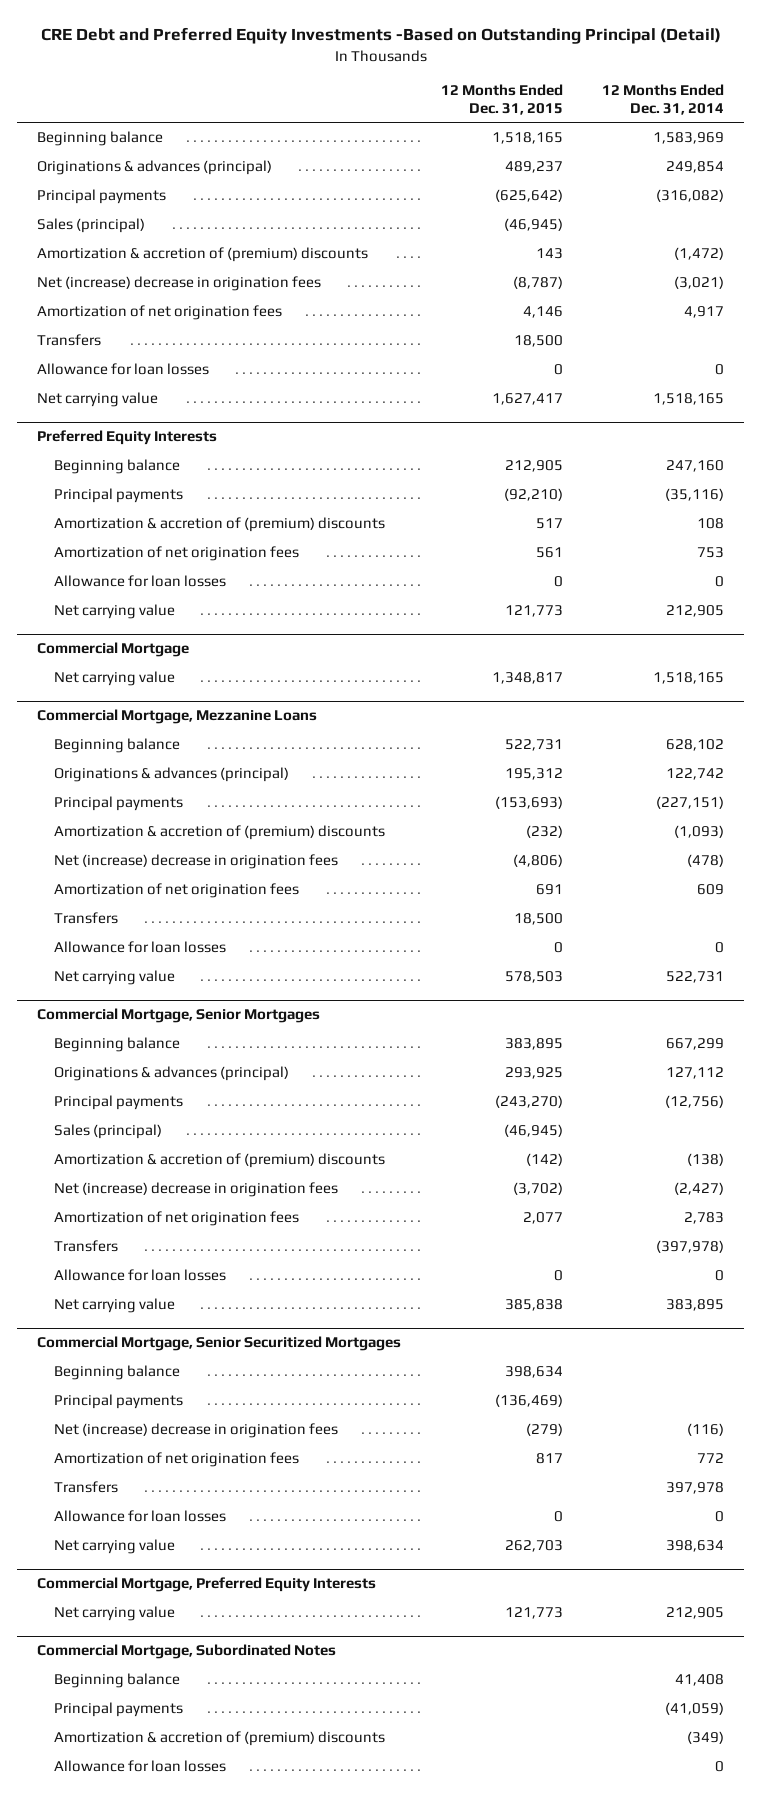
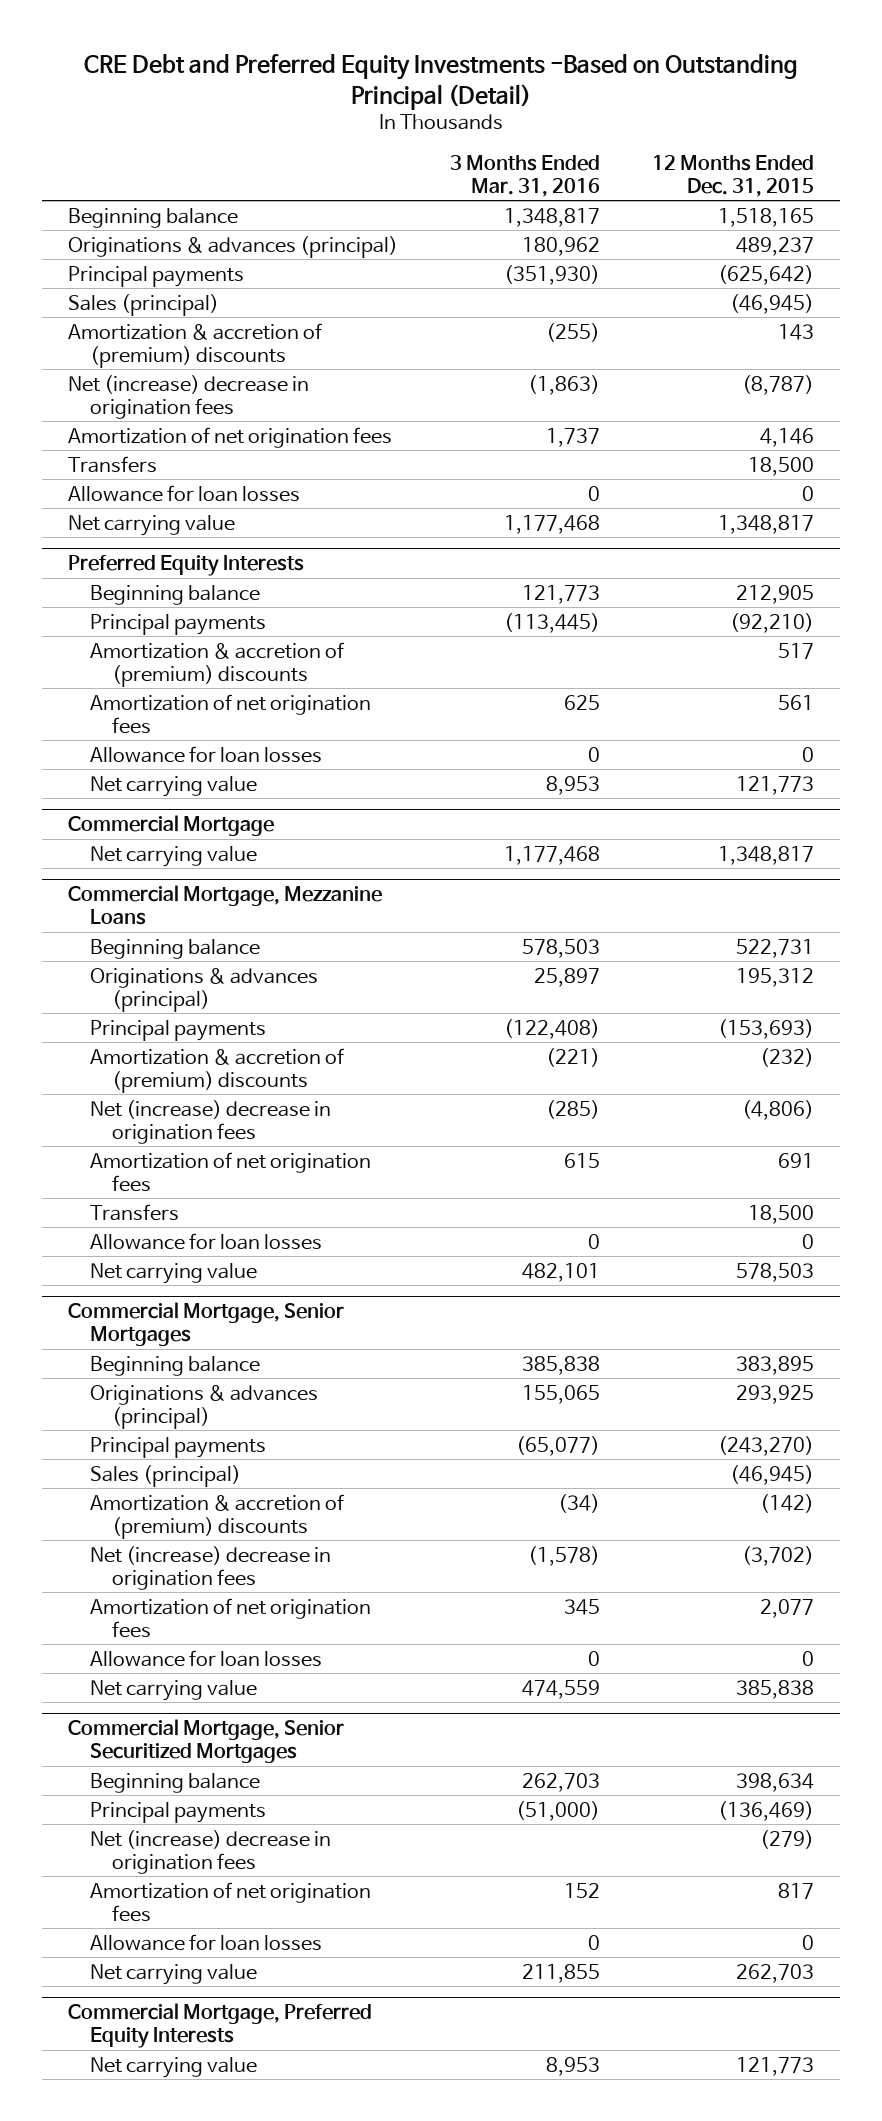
[602,83,725,115] 12 Months Ended Dec. 31, 2014 -> none
none -> [450,154,601,197] 3 Months Ended Mar. 31, 2016
[491,393,563,406] 1,627,417 -> [718,514,815,534] 1,348,817
[53,1240,118,1253] Transfers -> none
[53,1481,118,1494] Transfers -> none
[37,1644,337,1660] Commercial Mortgage, Subordinated Notes -> none
[53,1673,180,1689] Beginning balance -> none
[53,1702,183,1718] Principal payments -> none
[53,1731,385,1747] Amortization & accretion of (premium) discounts -> none
[53,1760,226,1773] Allowance for loan losses -> none

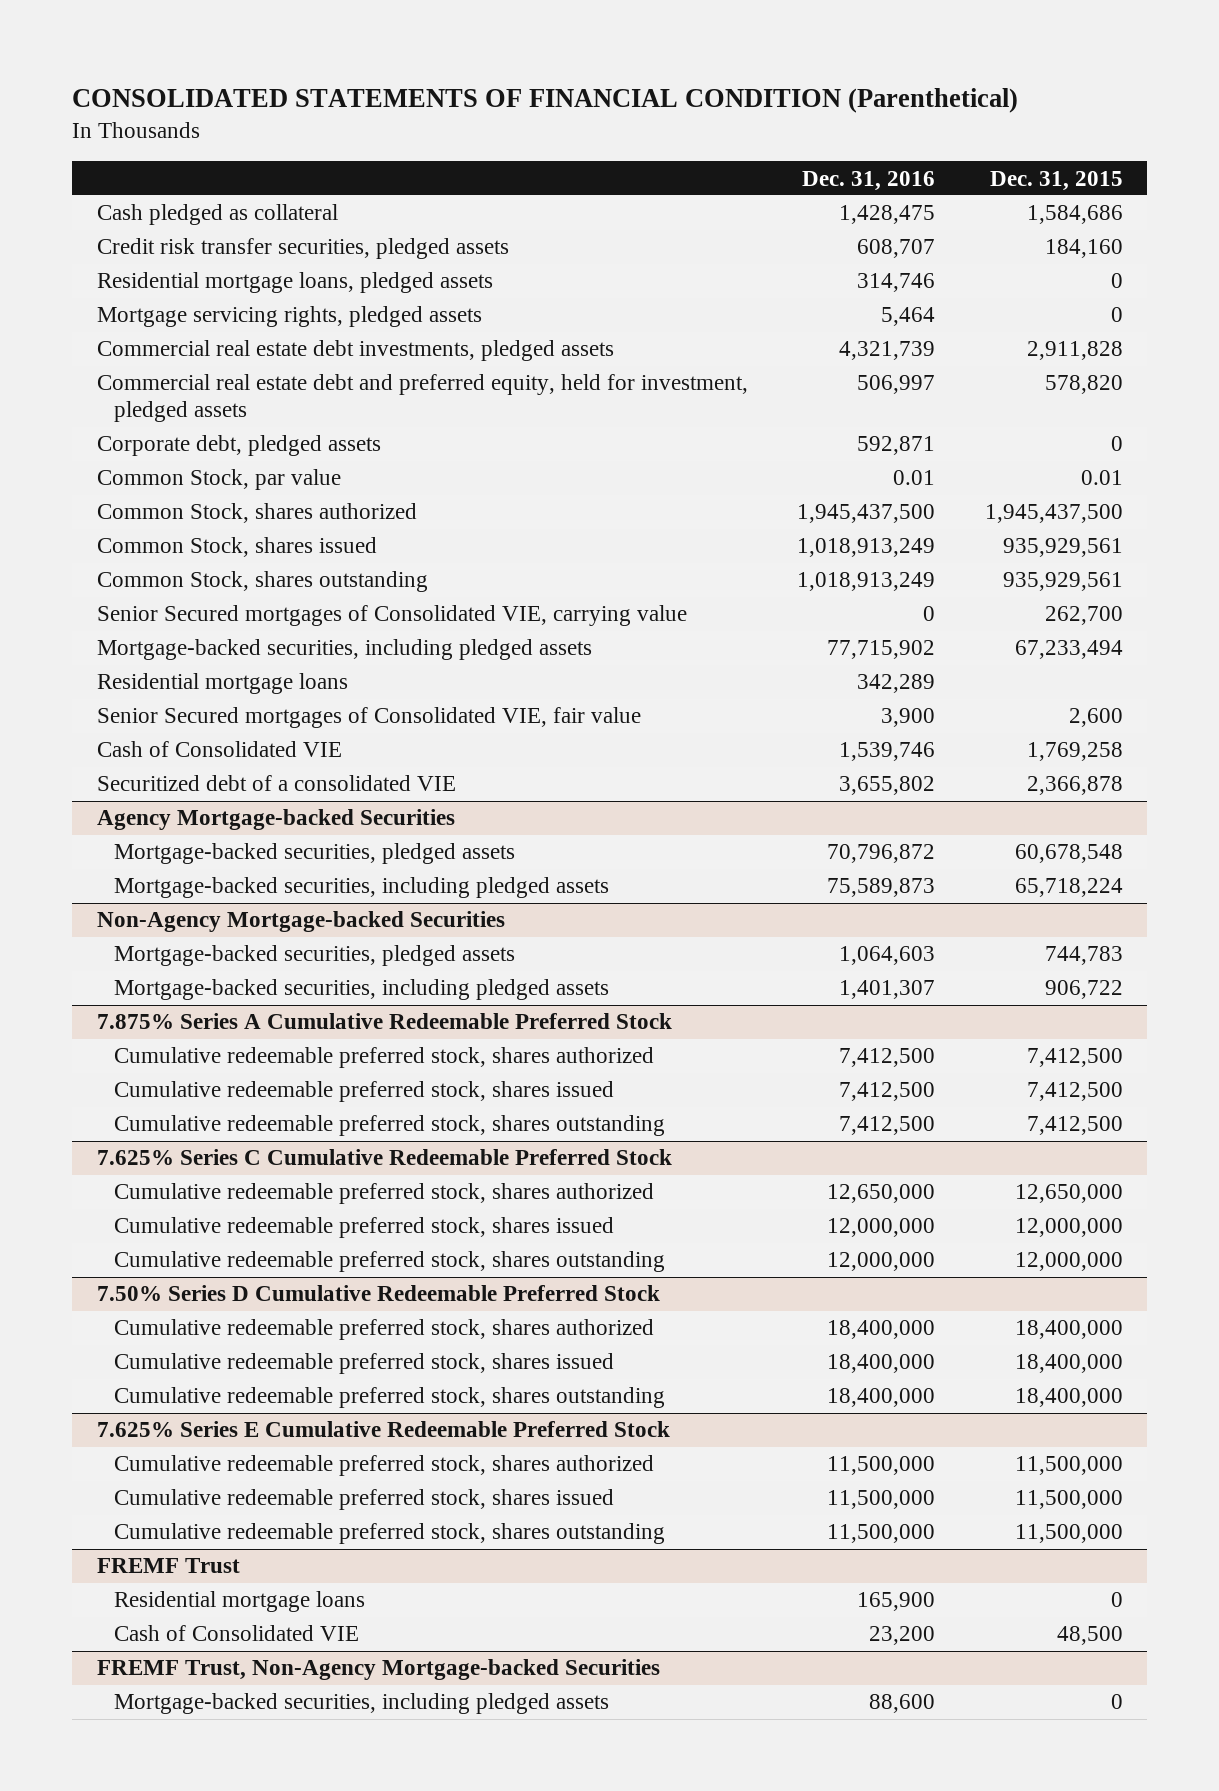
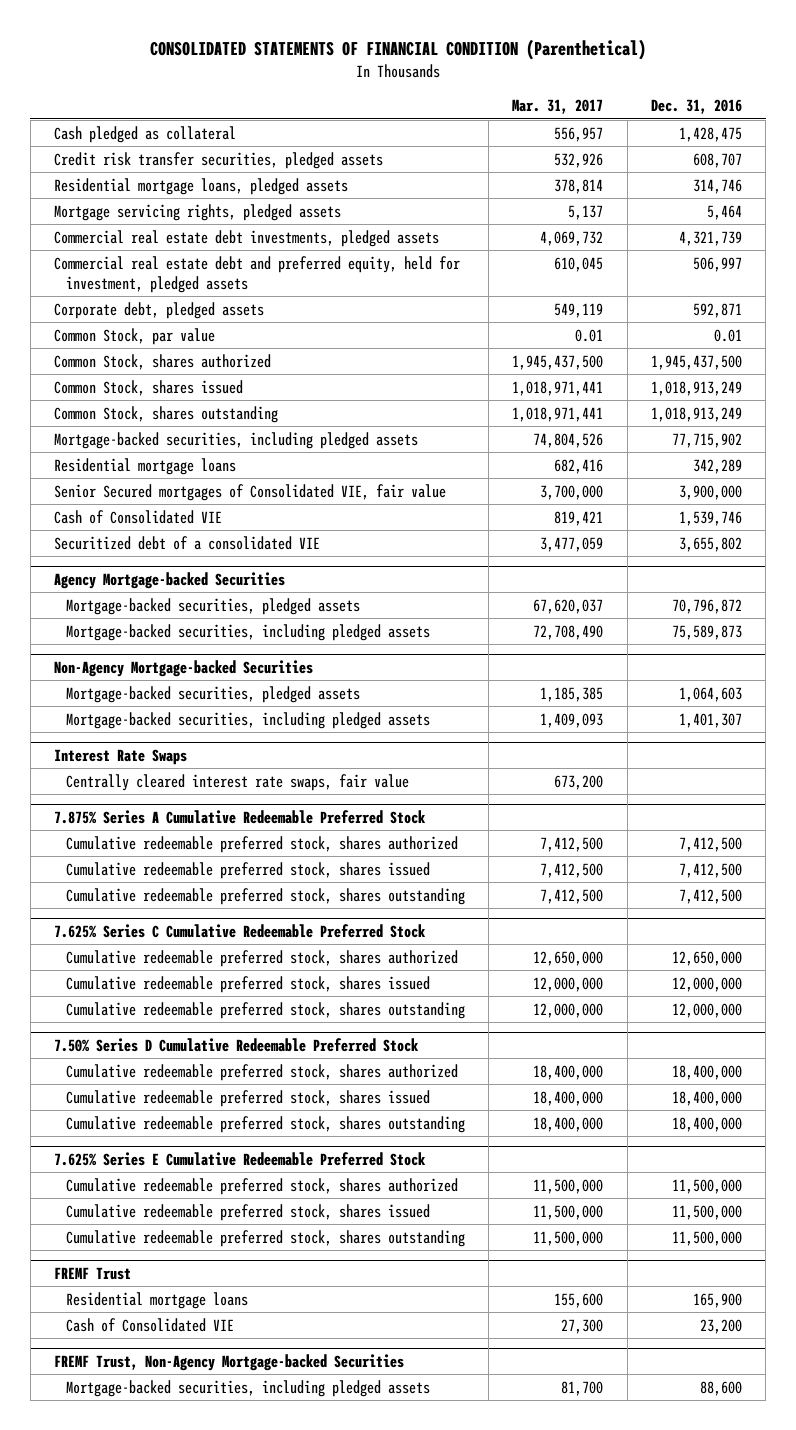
[989,170,1123,191] Dec. 31, 2015 -> none
none -> [512,99,604,115] Mar. 31, 2017
[96,605,687,627] Senior Secured mortgages of Consolidated VIE, carrying value -> none
[881,708,936,728] 3,900 -> [678,484,742,500] 3,900,000
none -> [53,748,187,765] Interest Rate Swaps
none -> [65,773,409,791] Centrally cleared interest rate swaps, fair value

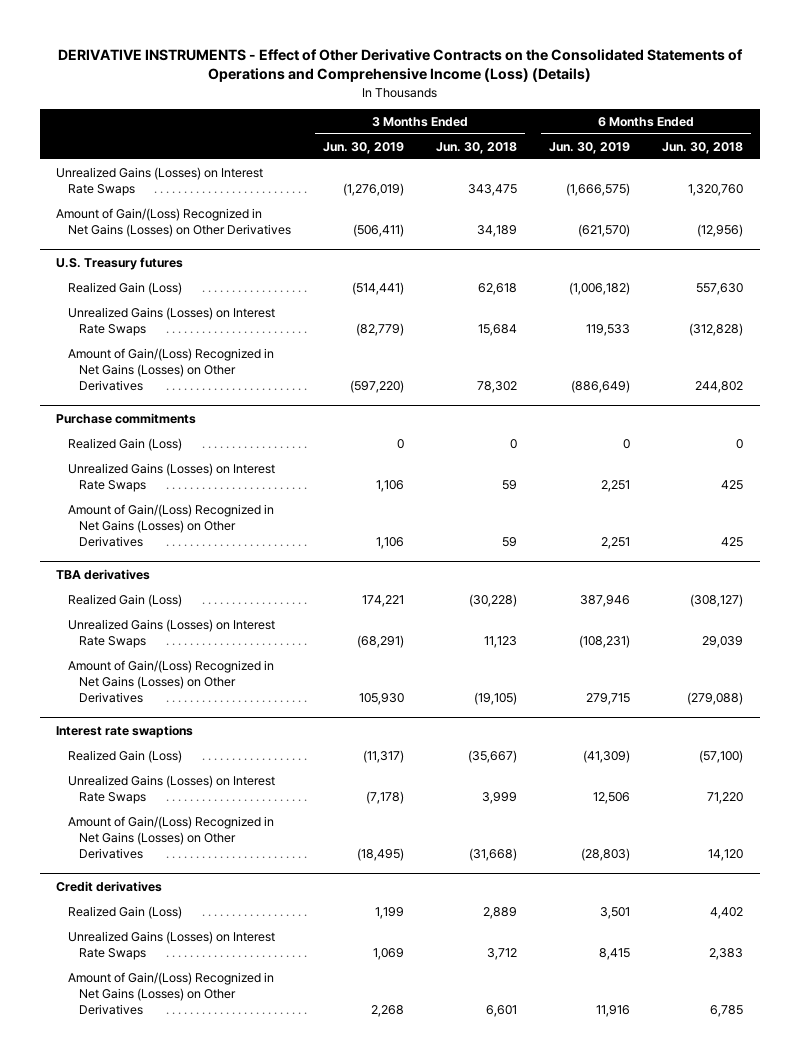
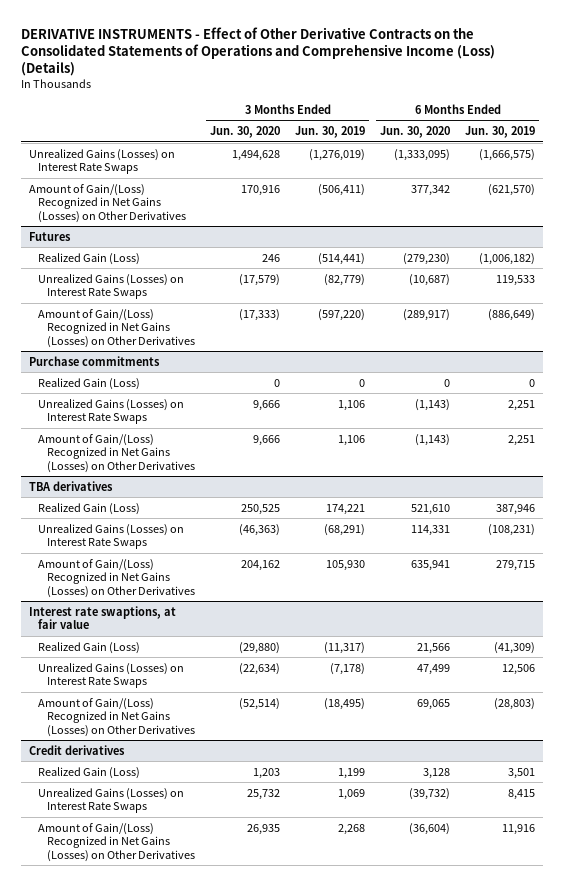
[436,141,518,154] Jun. 30, 2018 -> none
[662,141,744,154] Jun. 30, 2018 -> none
none -> [209,126,280,139] Jun. 30, 2020
none -> [380,126,451,139] Jun. 30, 2020
[56,256,184,270] U.S. Treasury futures -> [28,231,71,241] Futures
[56,724,194,738] Interest rate swaptions -> [28,605,176,630] Interest rate swaptions, at fair value

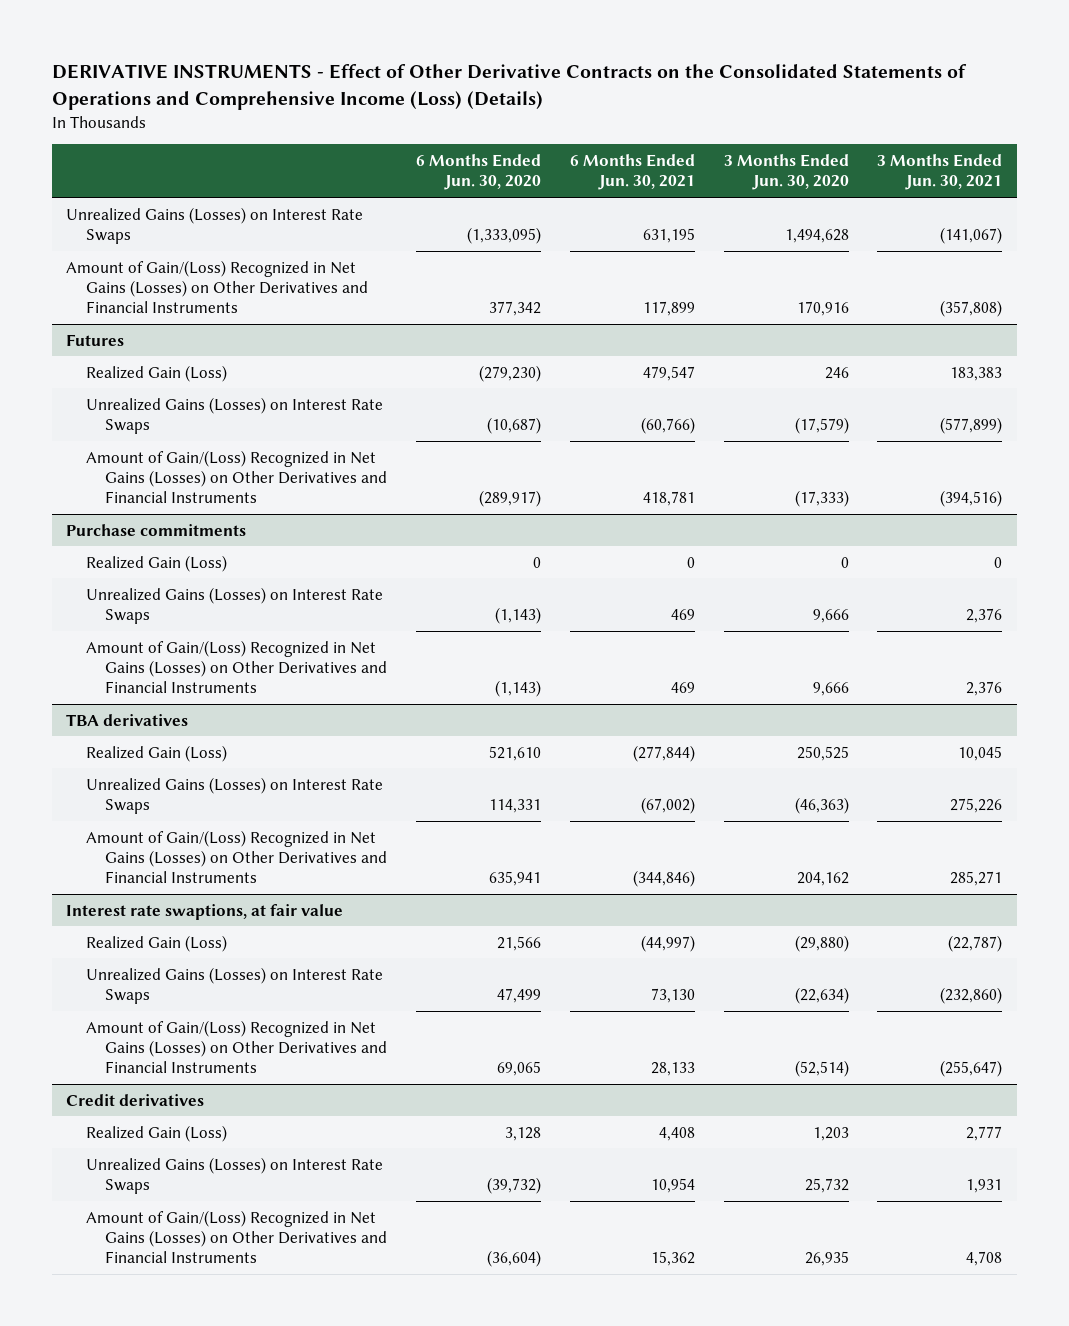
[295,126,366,139] Jun. 30, 2019 -> none
[465,126,536,139] Jun. 30, 2019 -> none
none -> [569,154,695,191] 6 Months Ended Jun. 30, 2021
none -> [877,154,1003,191] 3 Months Ended Jun. 30, 2021
[28,183,186,223] Amount of Gain/(Loss) Recognized in Net Gains (Losses) on Other Derivatives -> [66,259,368,314] Amount of Gain/(Loss) Recognized in Net Gains (Losses) on Other Derivatives and Financial Instruments
[37,308,195,348] Amount of Gain/(Loss) Recognized in Net Gains (Losses) on Other Derivatives -> [85,449,387,504] Amount of Gain/(Loss) Recognized in Net Gains (Losses) on Other Derivatives and Financial Instruments
[37,433,195,473] Amount of Gain/(Loss) Recognized in Net Gains (Losses) on Other Derivatives -> [85,639,387,694] Amount of Gain/(Loss) Recognized in Net Gains (Losses) on Other Derivatives and Financial Instruments
[37,558,195,598] Amount of Gain/(Loss) Recognized in Net Gains (Losses) on Other Derivatives -> [85,829,387,884] Amount of Gain/(Loss) Recognized in Net Gains (Losses) on Other Derivatives and Financial Instruments
[37,697,195,737] Amount of Gain/(Loss) Recognized in Net Gains (Losses) on Other Derivatives -> [85,1019,387,1074] Amount of Gain/(Loss) Recognized in Net Gains (Losses) on Other Derivatives and Financial Instruments
[37,822,195,862] Amount of Gain/(Loss) Recognized in Net Gains (Losses) on Other Derivatives -> [85,1209,387,1264] Amount of Gain/(Loss) Recognized in Net Gains (Losses) on Other Derivatives and Financial Instruments

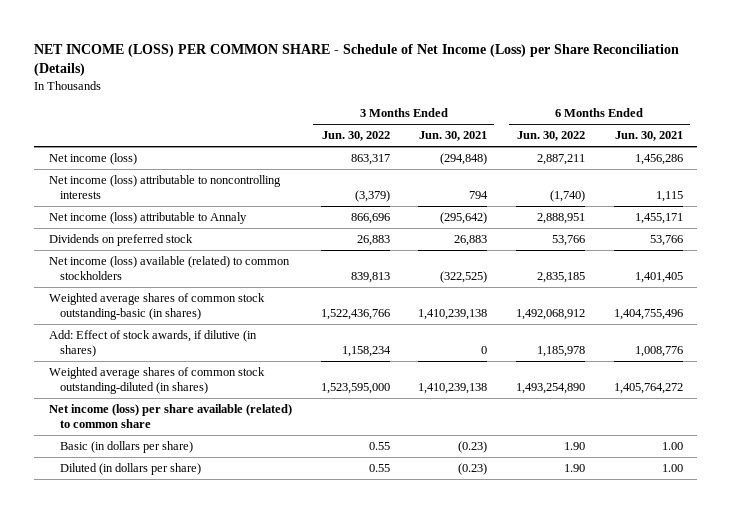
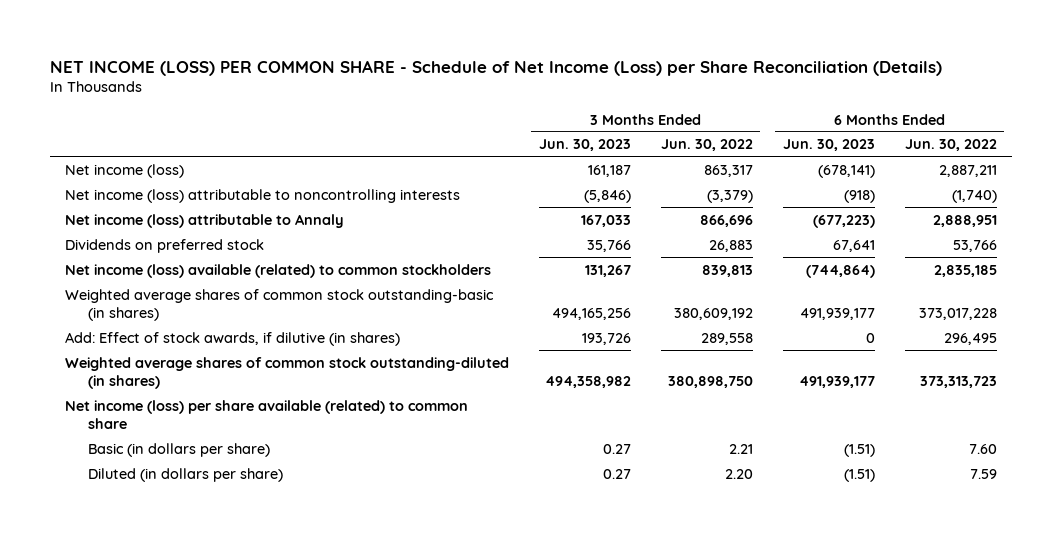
[419,131,488,142] Jun. 30, 2021 -> none
[614,131,683,142] Jun. 30, 2021 -> none
none -> [538,139,631,152] Jun. 30, 2023
none -> [782,139,875,152] Jun. 30, 2023
[320,308,390,320] 1,522,436,766 -> [673,307,753,320] 380,609,192
[515,308,585,320] 1,492,068,912 -> [918,307,997,320] 373,017,228
[341,345,391,357] 1,158,234 -> [700,332,753,345] 289,558
[536,345,585,357] 1,185,978 -> [943,332,997,345] 296,495
[320,382,390,394] 1,523,595,000 -> [667,375,753,388] 380,898,750
[515,382,585,394] 1,493,254,890 -> [919,375,997,388] 373,313,723
[368,442,390,451] 0.55 -> [728,443,753,454] 2.21
[563,442,585,451] 1.90 -> [968,443,997,454] 7.60
[368,464,390,473] 0.55 -> [724,468,753,479] 2.20
[563,464,585,473] 1.90 -> [969,468,997,479] 7.59

